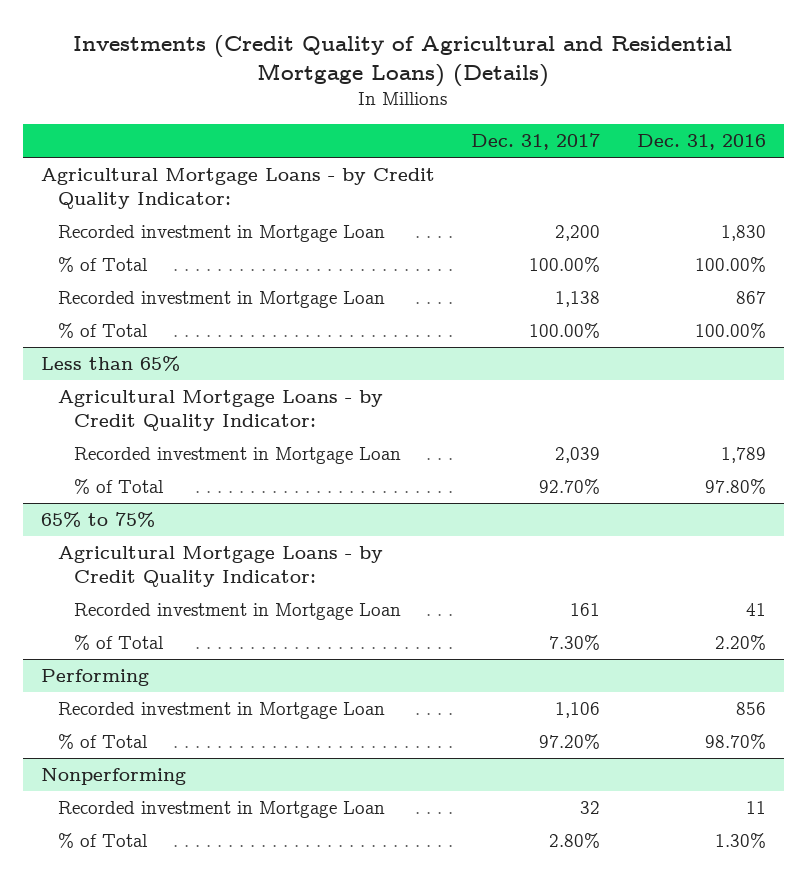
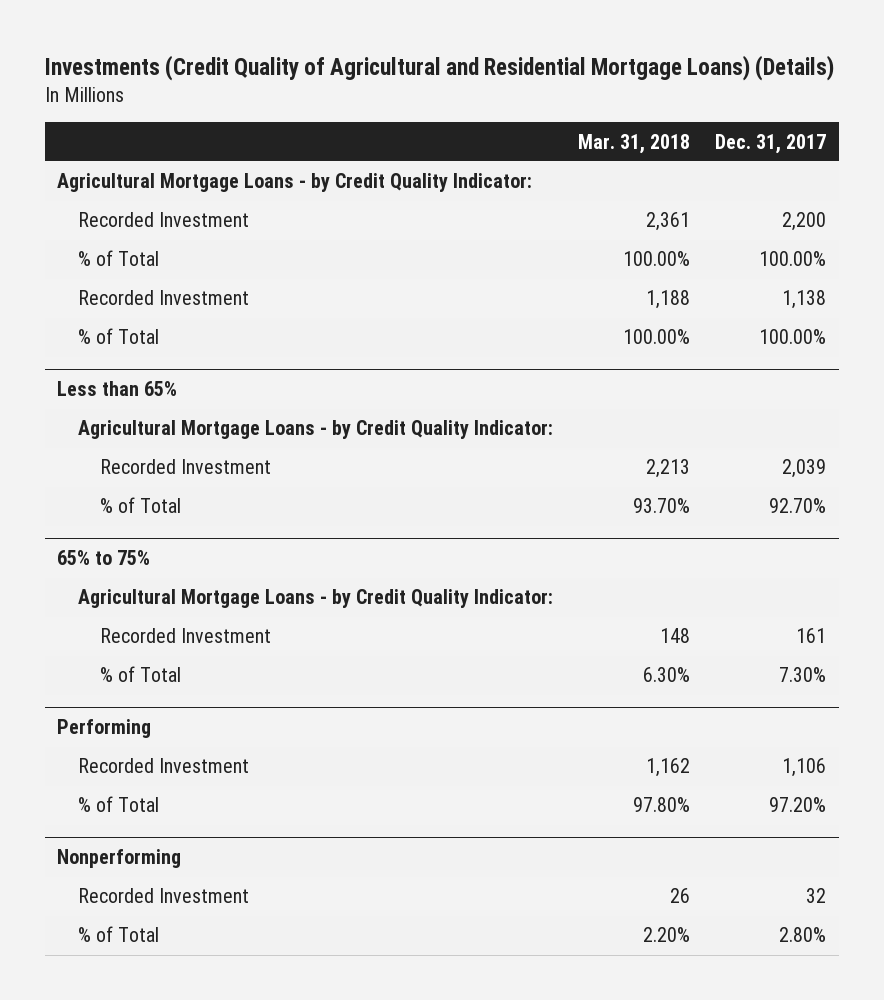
[636,133,766,150] Dec. 31, 2016 -> none
none -> [578,133,691,154] Mar. 31, 2018
[57,225,385,243] Recorded investment in Mortgage Loan -> [78,212,250,228] Recorded Investment
[57,291,385,309] Recorded investment in Mortgage Loan -> [78,290,250,306] Recorded Investment
[74,447,402,465] Recorded investment in Mortgage Loan -> [99,459,271,475] Recorded Investment
[74,603,402,621] Recorded investment in Mortgage Loan -> [99,628,271,644] Recorded Investment
[57,702,385,720] Recorded investment in Mortgage Loan -> [78,758,250,774] Recorded Investment
[57,801,385,819] Recorded investment in Mortgage Loan -> [78,888,250,904] Recorded Investment

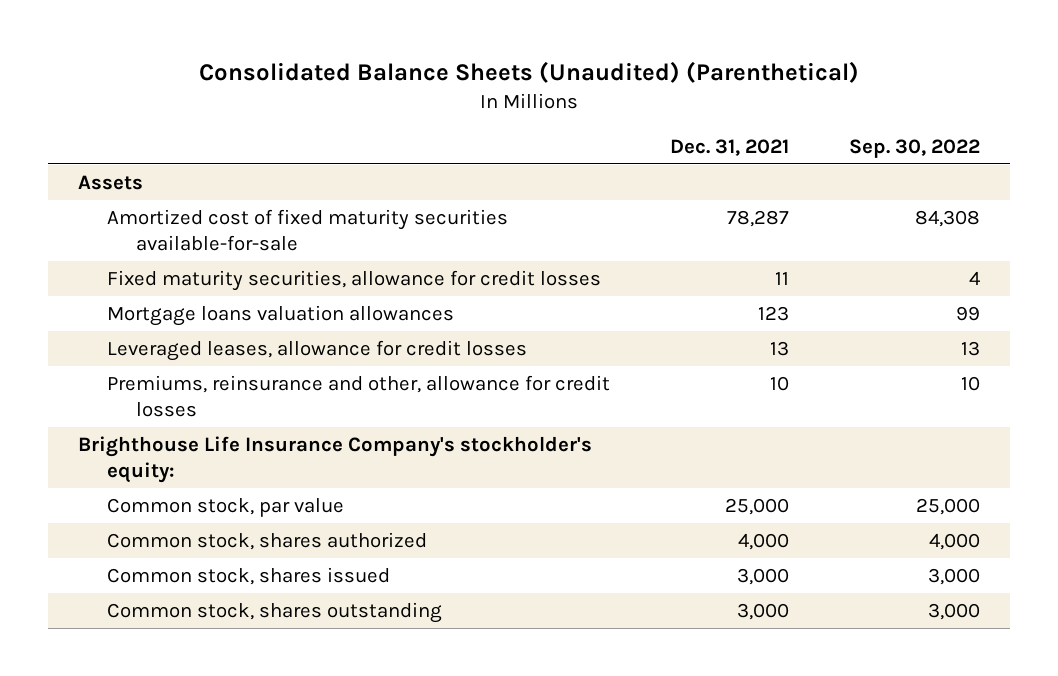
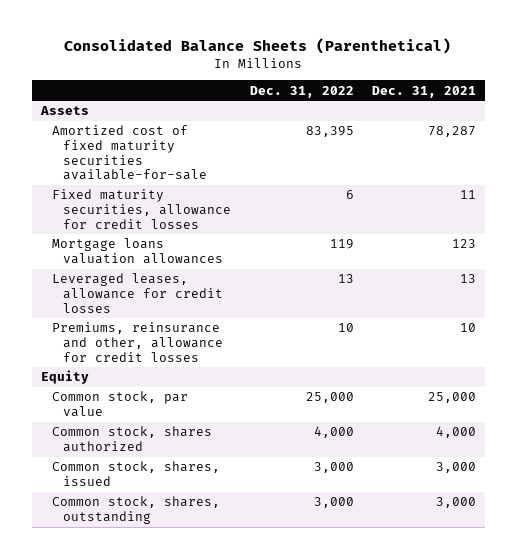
[198,60,859,83] Consolidated Balance Sheets (Unaudited) (Parenthetical) -> [64,38,452,55] Consolidated Balance Sheets (Parenthetical)
[848,138,980,158] Sep. 30, 2022 -> none
none -> [249,85,354,98] Dec. 31, 2022
[77,436,592,483] Brighthouse Life Insurance Company's stockholder's equity: -> [40,370,89,385] Equity
[106,567,390,586] Common stock, shares issued -> [52,461,221,486] Common stock, shares, issued
[106,602,442,624] Common stock, shares outstanding -> [52,496,221,524] Common stock, shares, outstanding

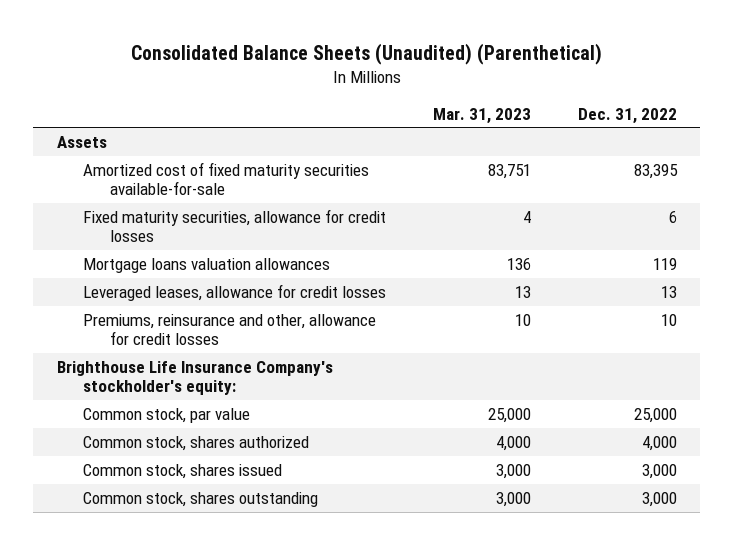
[64,38,452,55] Consolidated Balance Sheets (Parenthetical) -> [130,42,602,65] Consolidated Balance Sheets (Unaudited) (Parenthetical)
[371,85,476,98] Dec. 31, 2021 -> none
none -> [433,107,532,124] Mar. 31, 2023
[40,370,89,385] Equity -> [56,360,333,396] Brighthouse Life Insurance Company's stockholder's equity:
[52,461,221,486] Common stock, shares, issued -> [83,463,283,479] Common stock, shares issued
[52,496,221,524] Common stock, shares, outstanding -> [83,491,319,507] Common stock, shares outstanding

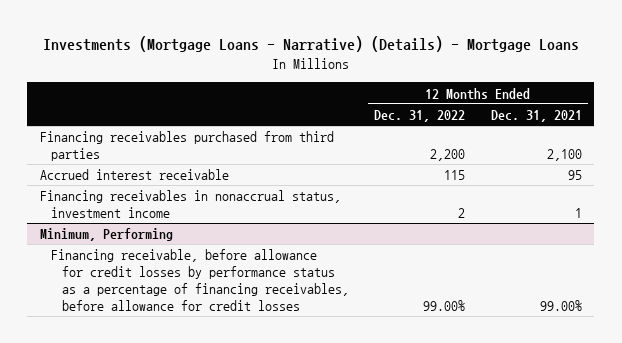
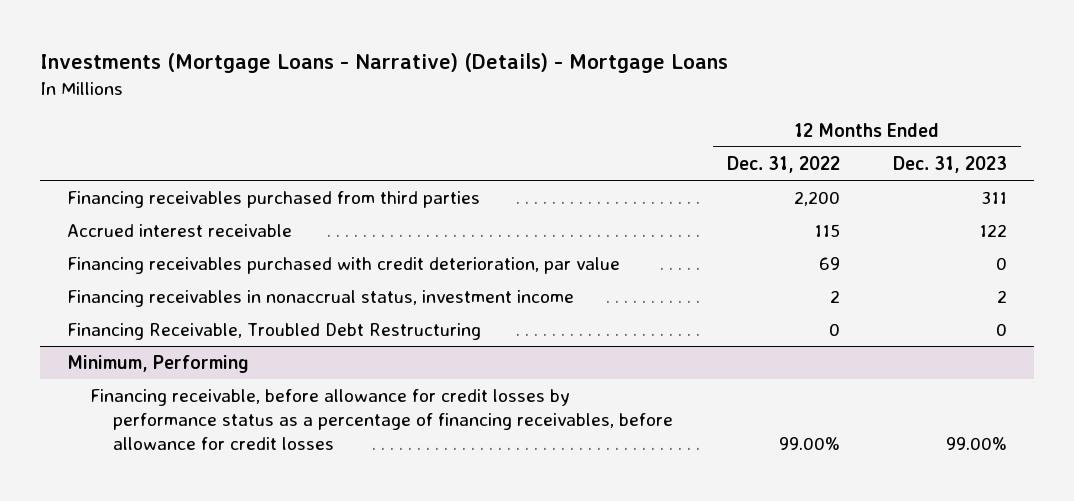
[490,110,582,123] Dec. 31, 2021 -> none
none -> [893,155,1008,173] Dec. 31, 2023
none -> [66,257,620,275] Financing receivables purchased with credit deterioration, par value
none -> [66,323,481,341] Financing Receivable, Troubled Debt Restructuring

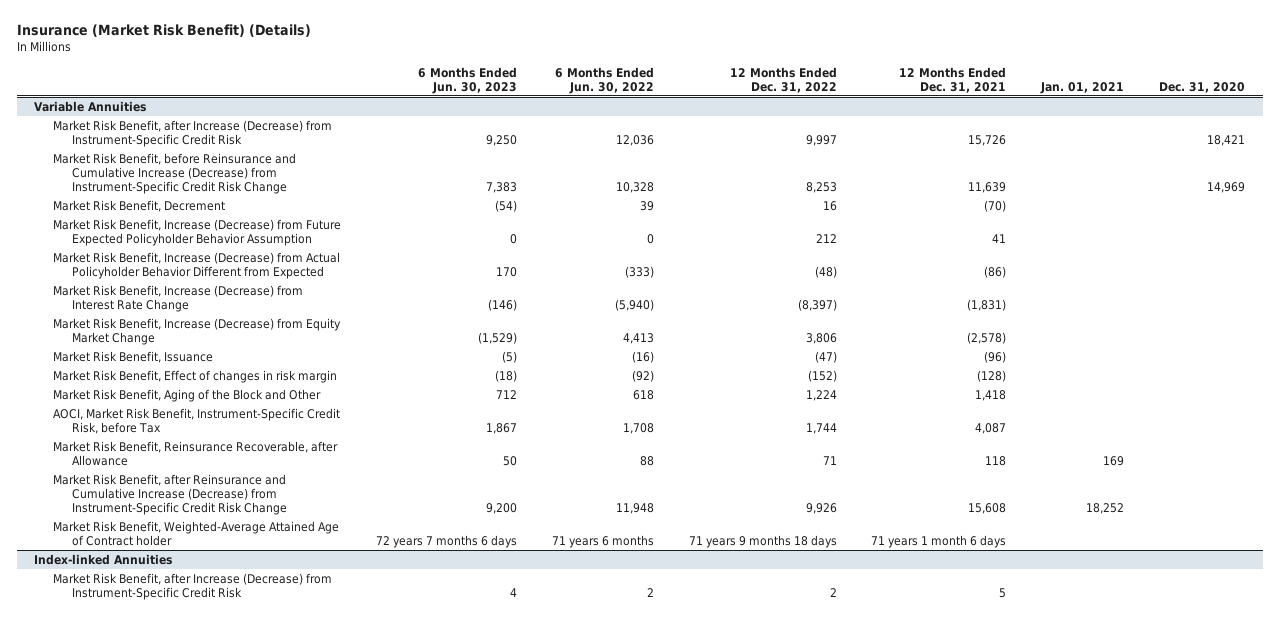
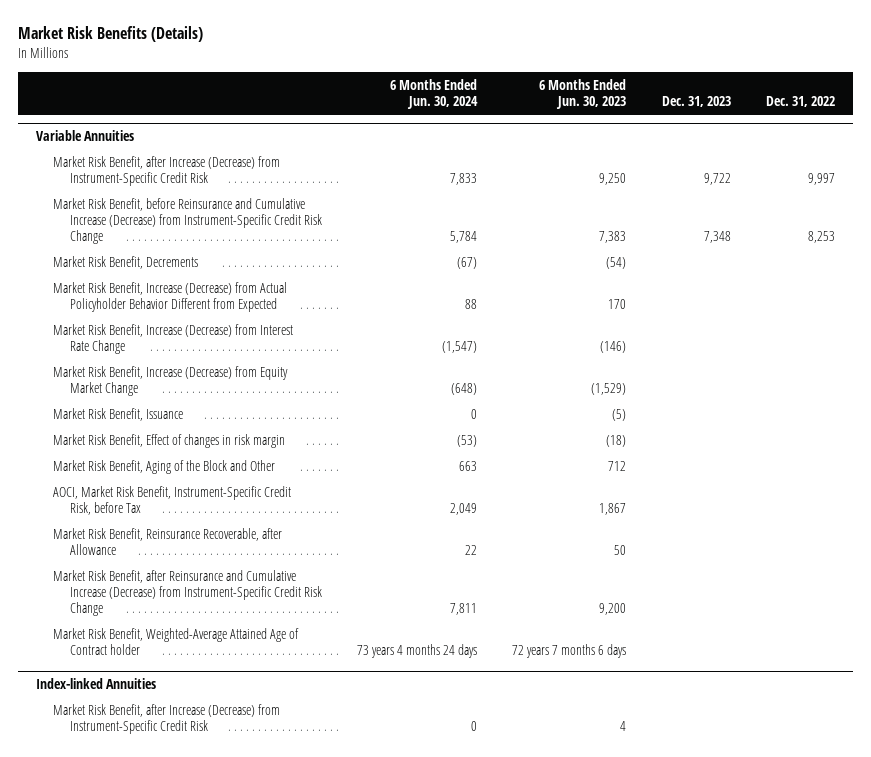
[16,24,311,38] Insurance (Market Risk Benefit) (Details) -> [17,26,203,43] Market Risk Benefits (Details)
[554,66,654,94] 6 Months Ended Jun. 30, 2022 -> none
[729,66,837,93] 12 Months Ended Dec. 31, 2022 -> none
[899,66,1007,93] 12 Months Ended Dec. 31, 2021 -> none
[1040,81,1125,94] Jan. 01, 2021 -> none
[1159,81,1246,93] Dec. 31, 2020 -> none
none -> [389,78,478,109] 6 Months Ended Jun. 30, 2024
none -> [661,95,731,107] Dec. 31, 2023
none -> [765,95,835,107] Dec. 31, 2022
[52,218,341,246] Market Risk Benefit, Increase (Decrease) from Future Expected Policyholder Behavior Assumption -> none
[52,199,225,212] Market Risk Benefit, Decrement -> [52,255,198,269] Market Risk Benefit, Decrements

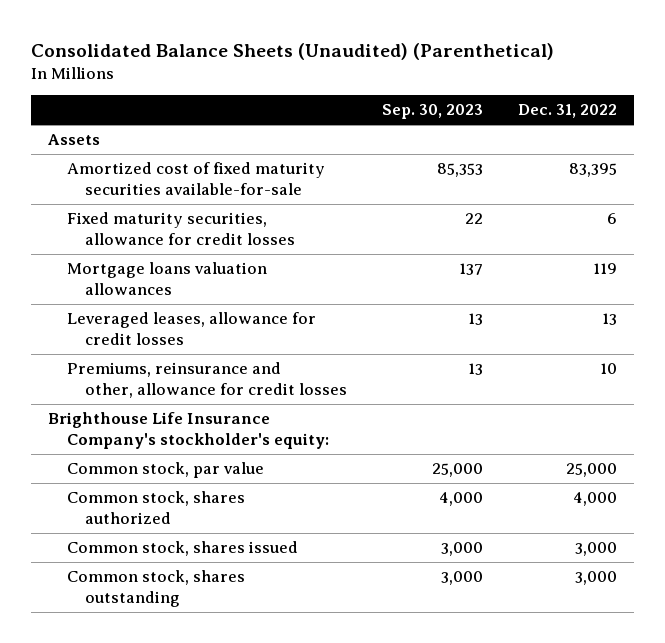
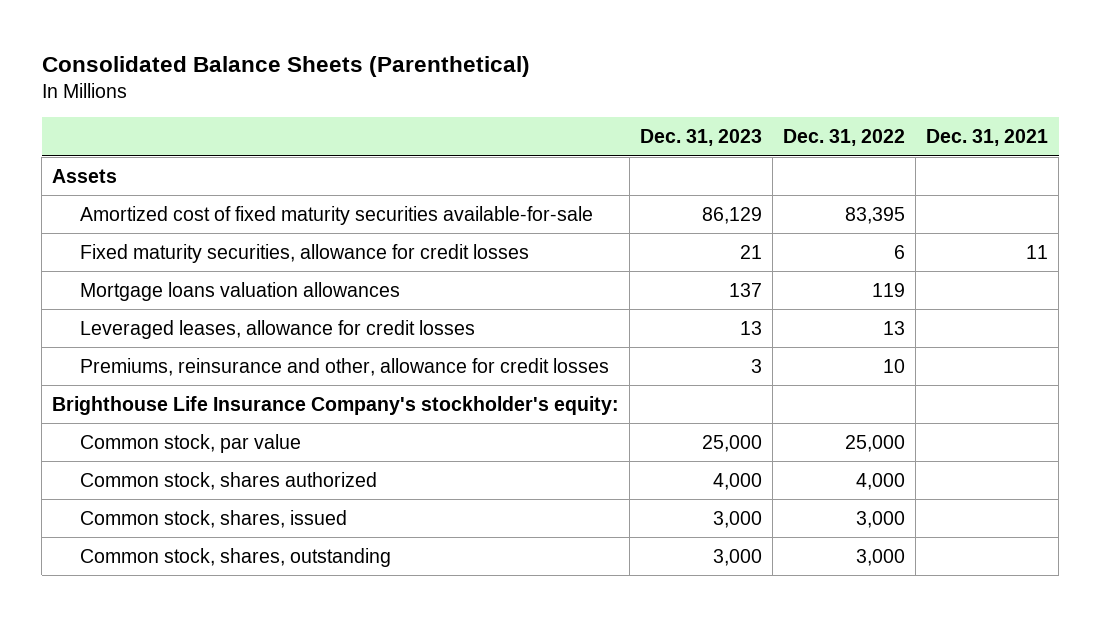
[31,42,555,60] Consolidated Balance Sheets (Unaudited) (Parenthetical) -> [41,55,530,77] Consolidated Balance Sheets (Parenthetical)
[381,104,483,120] Sep. 30, 2023 -> none
none -> [640,129,763,147] Dec. 31, 2023
none -> [926,129,1049,147] Dec. 31, 2021
[66,541,298,557] Common stock, shares issued -> [80,509,348,528] Common stock, shares, issued
[66,570,245,608] Common stock, shares outstanding -> [80,547,392,567] Common stock, shares, outstanding

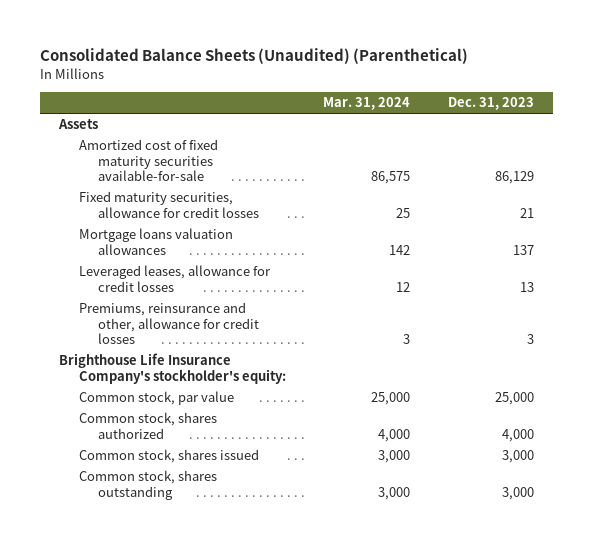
[41,55,530,77] Consolidated Balance Sheets (Parenthetical) -> [40,47,469,64] Consolidated Balance Sheets (Unaudited) (Parenthetical)
[783,129,906,147] Dec. 31, 2022 -> none
[926,129,1049,147] Dec. 31, 2021 -> none
none -> [323,97,411,111] Mar. 31, 2024
[80,509,348,528] Common stock, shares, issued -> [78,449,259,464] Common stock, shares issued
[80,547,392,567] Common stock, shares, outstanding -> [78,470,217,500] Common stock, shares outstanding

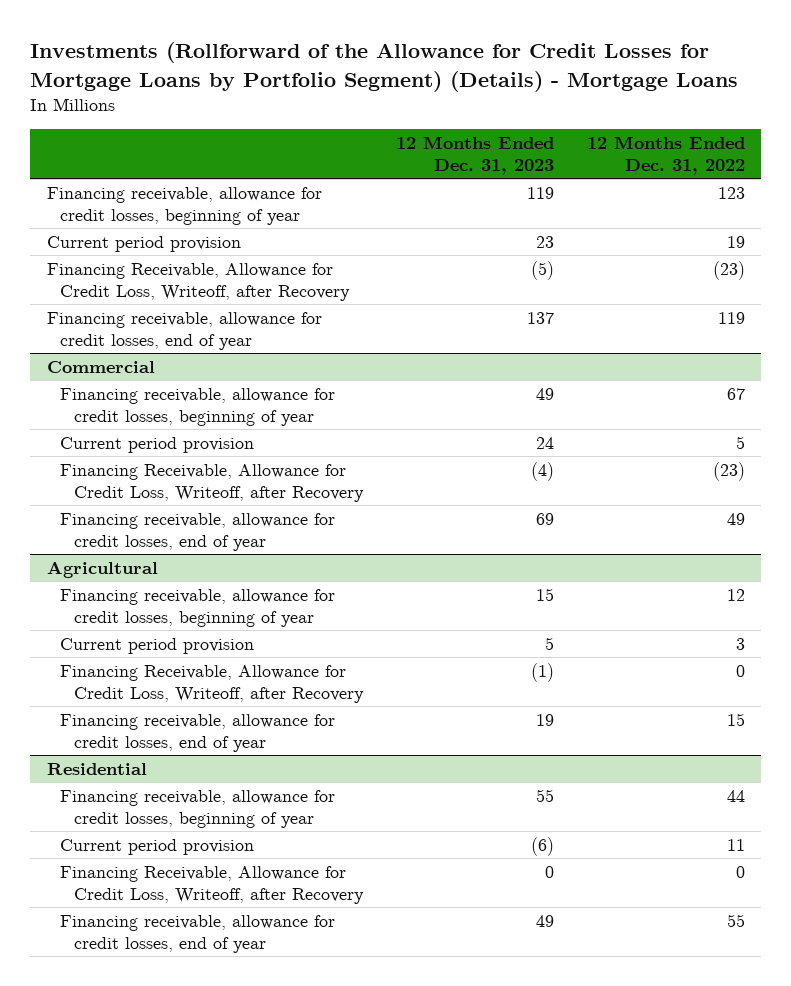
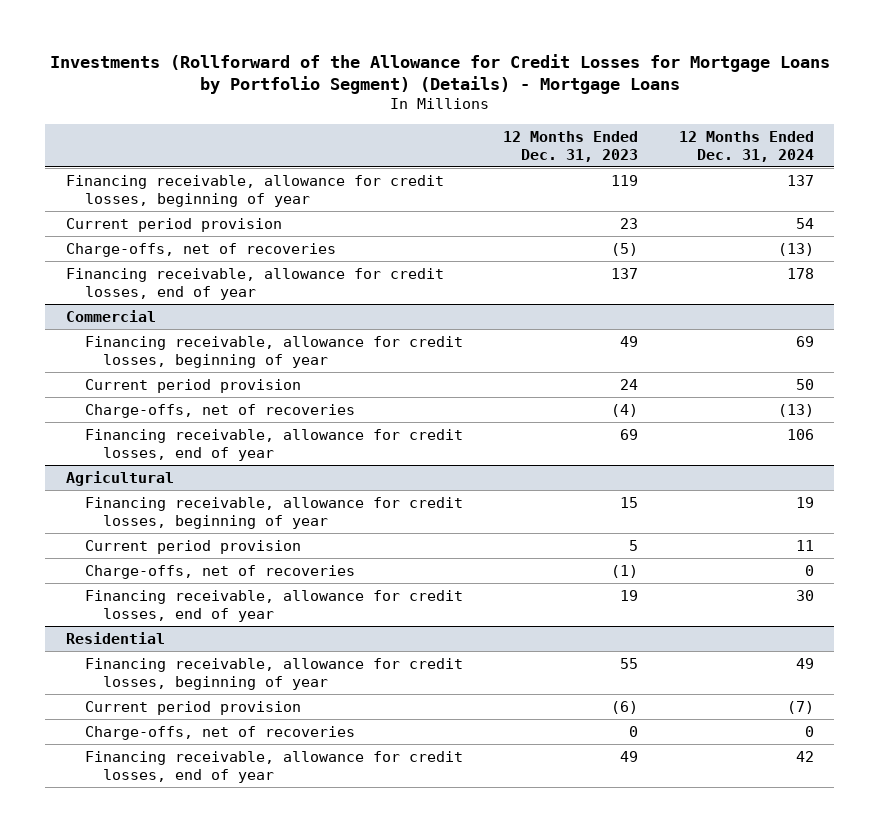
[586,136,745,175] 12 Months Ended Dec. 31, 2022 -> none
none -> [678,130,814,162] 12 Months Ended Dec. 31, 2024
[46,262,351,301] Financing Receivable, Allowance for Credit Loss, Writeoff, after Recovery -> [65,242,336,257] Charge-offs, net of recoveries
[60,463,364,502] Financing Receivable, Allowance for Credit Loss, Writeoff, after Recovery -> [84,403,355,418] Charge-offs, net of recoveries
[60,664,364,703] Financing Receivable, Allowance for Credit Loss, Writeoff, after Recovery -> [84,564,355,579] Charge-offs, net of recoveries
[60,865,364,904] Financing Receivable, Allowance for Credit Loss, Writeoff, after Recovery -> [84,725,355,740] Charge-offs, net of recoveries

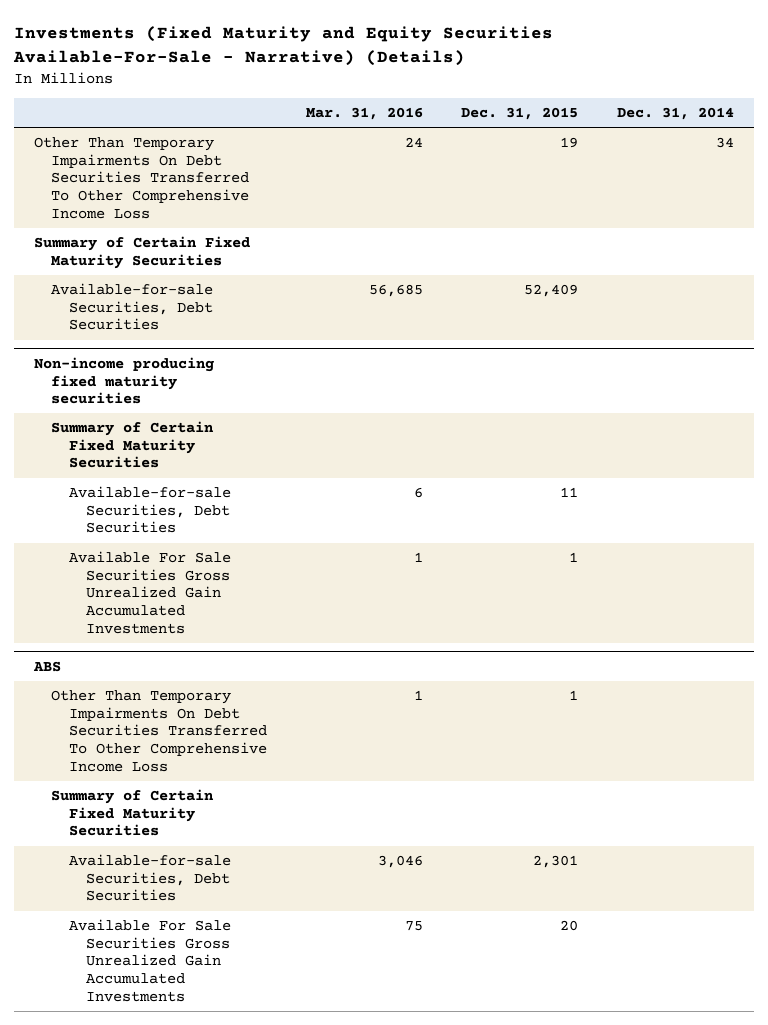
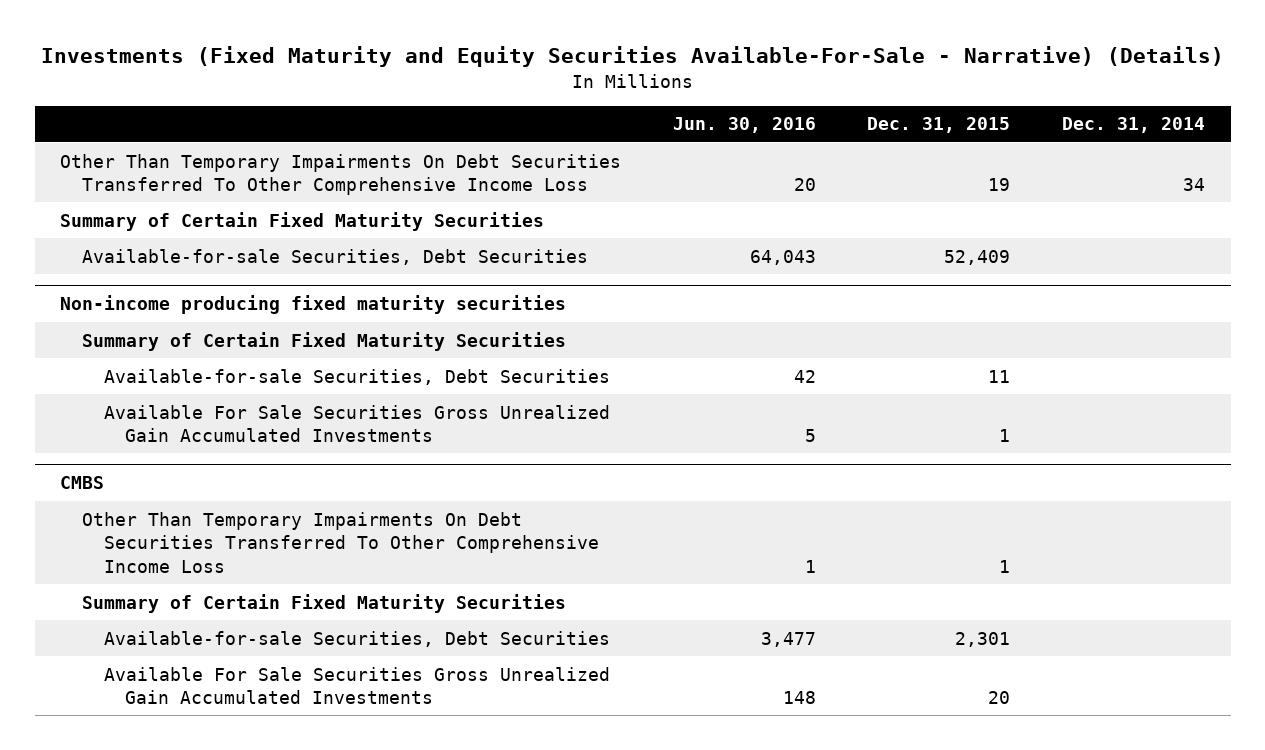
[305,106,423,120] Mar. 31, 2016 -> none
none -> [672,117,816,134] Jun. 30, 2016
[32,660,61,672] ABS -> [60,476,105,490] CMBS

